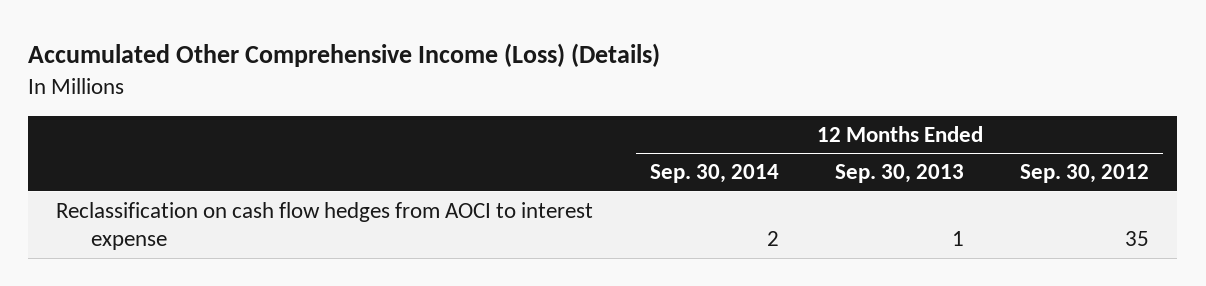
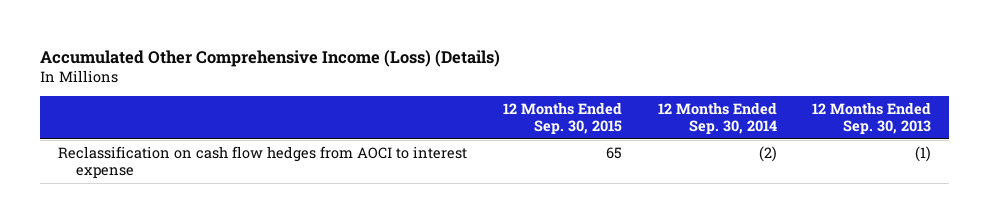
[1020,164,1150,184] Sep. 30, 2012 -> none
none -> [502,101,622,135] 12 Months Ended Sep. 30, 2015
[766,231,779,247] 2 -> [758,145,777,162] (2)
[952,231,965,247] 1 -> [915,145,932,162] (1)

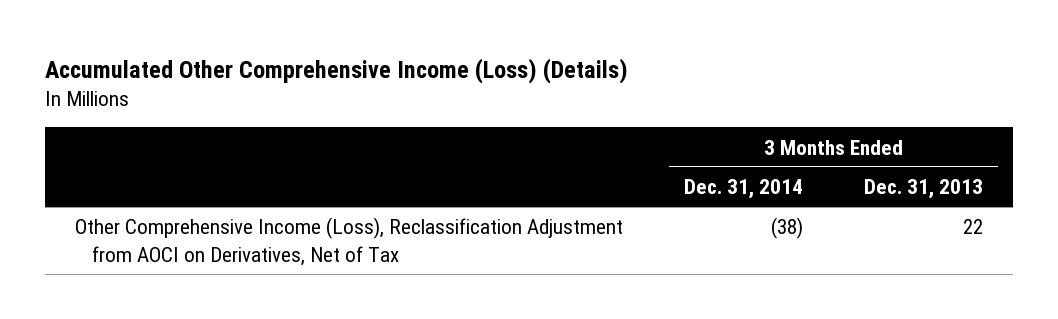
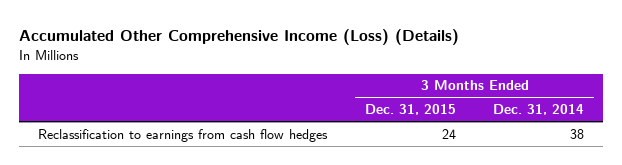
[864,179,984,200] Dec. 31, 2013 -> none
none -> [364,104,456,116] Dec. 31, 2015
[75,217,624,266] Other Comprehensive Income (Loss), Reclassification Adjustment from AOCI on Derivatives, Net of Tax -> none
none -> [37,128,328,142] Reclassification to earnings from cash flow hedges

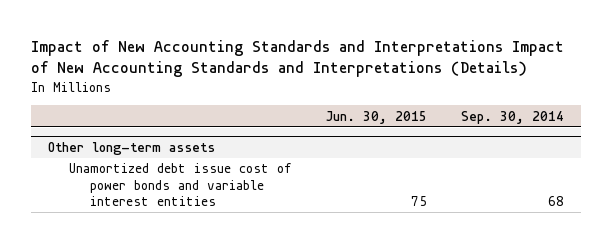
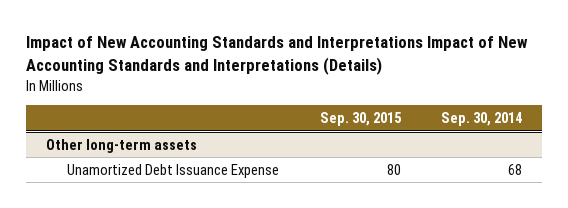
[325,110,427,124] Jun. 30, 2015 -> none
none -> [319,111,402,126] Sep. 30, 2015
[69,163,292,207] Unamortized debt issue cost of power bonds and variable interest entities -> [67,163,280,178] Unamortized Debt Issuance Expense

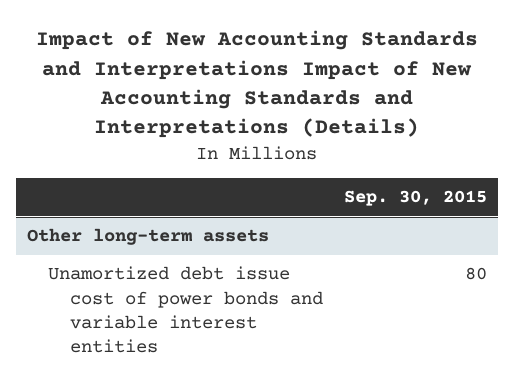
[441,111,523,126] Sep. 30, 2014 -> none
[67,163,280,178] Unamortized Debt Issuance Expense -> [48,266,323,354] Unamortized debt issue cost of power bonds and variable interest entities

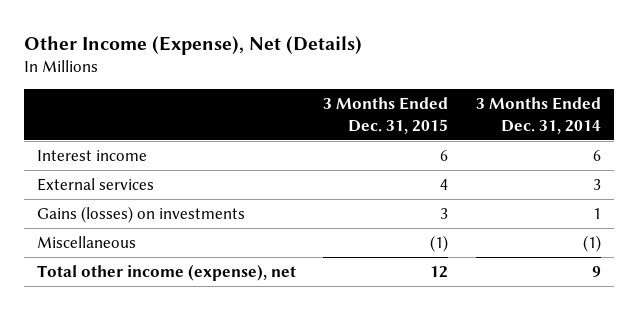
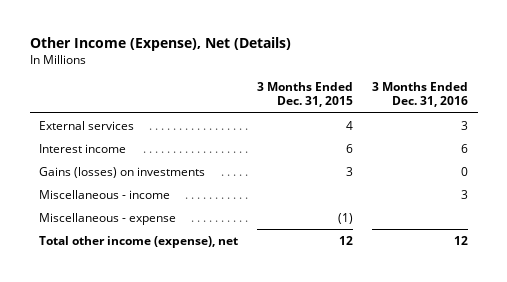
[475,97,601,134] 3 Months Ended Dec. 31, 2014 -> none
none -> [372,82,469,108] 3 Months Ended Dec. 31, 2016
[37,150,148,162] Interest income -> [39,143,127,153] Interest income
none -> [39,189,171,199] Miscellaneous - income
[37,236,137,249] Miscellaneous -> [39,212,177,225] Miscellaneous - expense

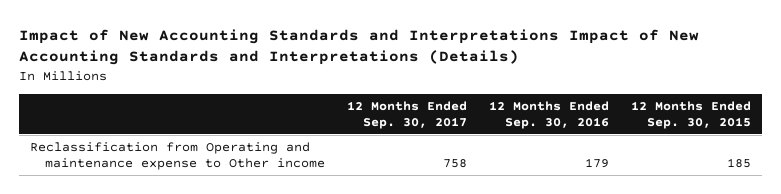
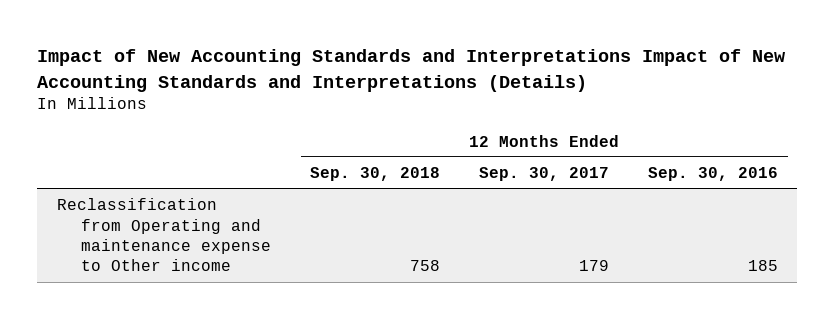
[631,100,752,129] 12 Months Ended Sep. 30, 2015 -> none
none -> [310,166,441,181] Sep. 30, 2018
[443,159,468,169] 758 -> [579,260,610,272] 179
[585,158,610,169] 179 -> [747,260,778,272] 185

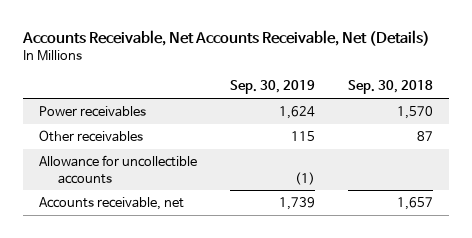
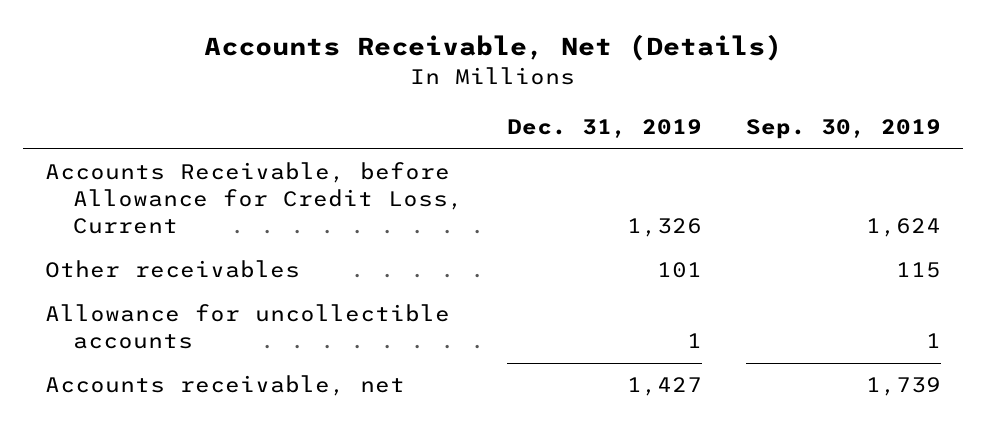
[22,30,431,47] Accounts Receivable, Net Accounts Receivable, Net (Details) -> [203,34,782,62] Accounts Receivable, Net (Details)
[347,80,433,95] Sep. 30, 2018 -> none
none -> [506,119,702,139] Dec. 31, 2019
[39,106,147,118] Power receivables -> [44,162,463,235] Accounts Receivable, before Allowance for Credit Loss, Current
[295,171,316,185] (1) -> [926,333,942,349] 1

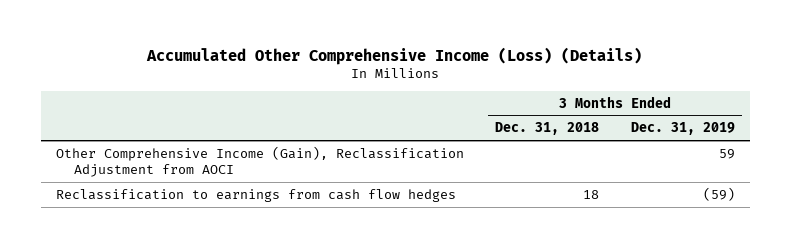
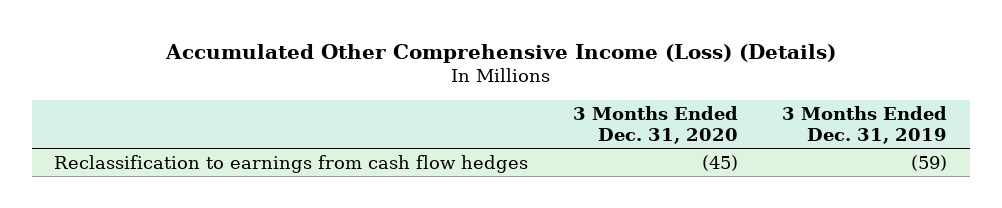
[495,122,600,136] Dec. 31, 2018 -> none
none -> [572,105,738,145] 3 Months Ended Dec. 31, 2020
[56,145,465,177] Other Comprehensive Income (Gain), Reclassification Adjustment from AOCI -> none

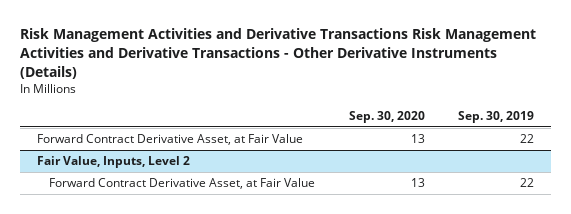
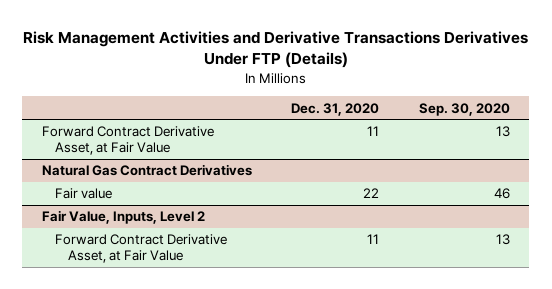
[20,28,537,79] Risk Management Activities and Derivative Transactions Risk Management Activities and Derivative Transactions - Other Derivative Instruments (Details) -> [22,31,528,69] Risk Management Activities and Derivative Transactions Derivatives Under FTP (Details)
[458,111,535,124] Sep. 30, 2019 -> none
none -> [291,102,380,116] Dec. 31, 2020
none -> [41,164,252,177] Natural Gas Contract Derivatives
none -> [54,188,112,200] Fair value

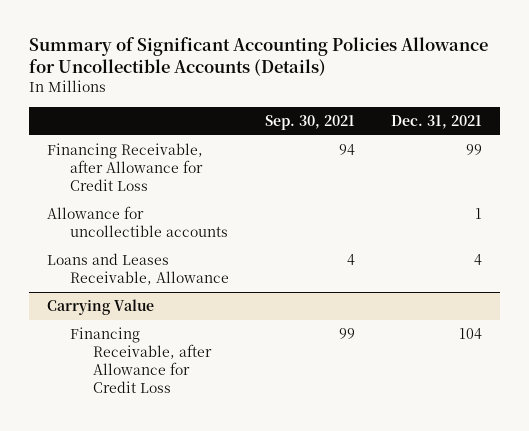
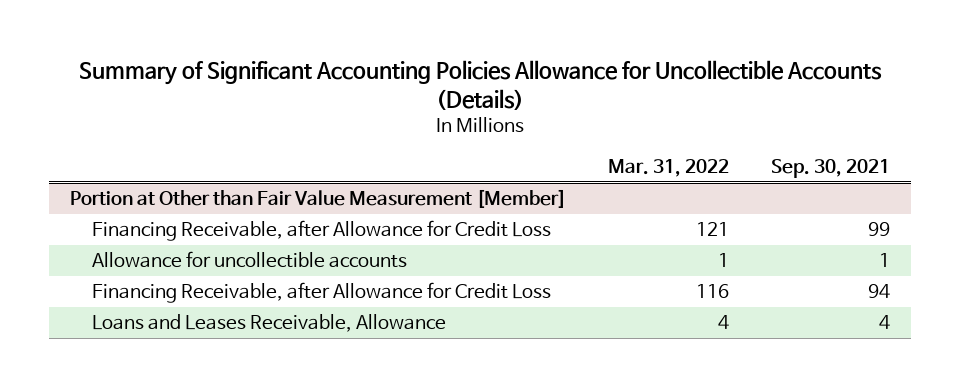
[391,114,483,129] Dec. 31, 2021 -> none
none -> [607,159,729,178] Mar. 31, 2022
none -> [69,189,566,209] Portion at Other than Fair Value Measurement [Member]
none -> [92,220,552,242] Financing Receivable, after Allowance for Credit Loss
none -> [92,251,408,269] Allowance for uncollectible accounts
[47,206,228,238] Allowance for uncollectible accounts -> none
[47,299,155,316] Carrying Value -> none
[69,327,212,394] Financing Receivable, after Allowance for Credit Loss -> none

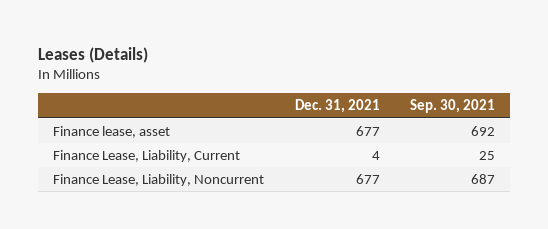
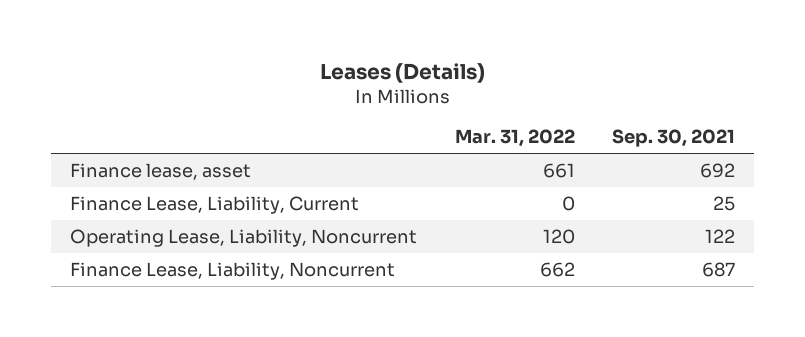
[294,99,380,114] Dec. 31, 2021 -> none
none -> [454,129,575,148] Mar. 31, 2022
none -> [70,228,418,247] Operating Lease, Liability, Noncurrent

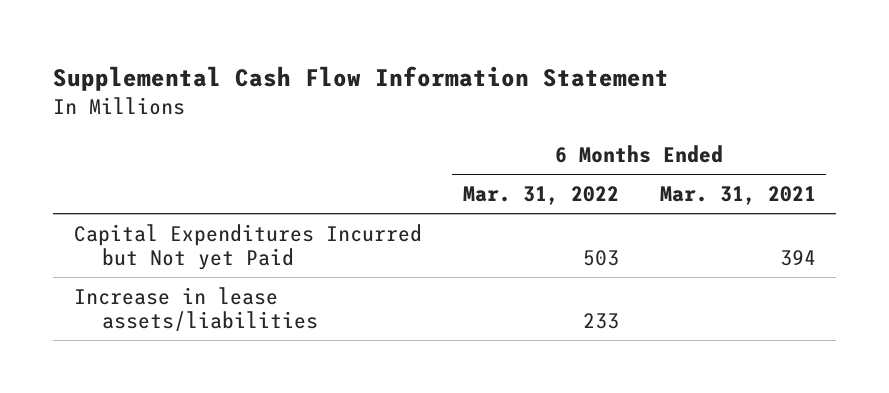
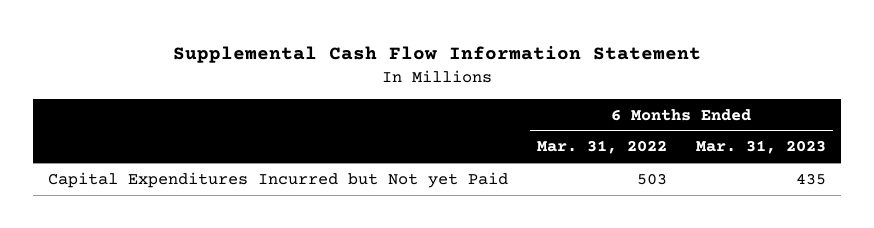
[659,186,816,206] Mar. 31, 2021 -> none
none -> [695,140,826,155] Mar. 31, 2023
[73,286,318,332] Increase in lease assets/liabilities -> none

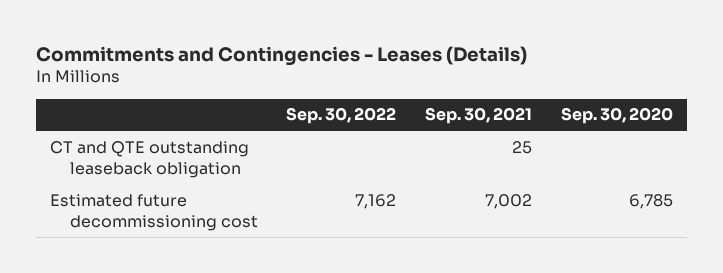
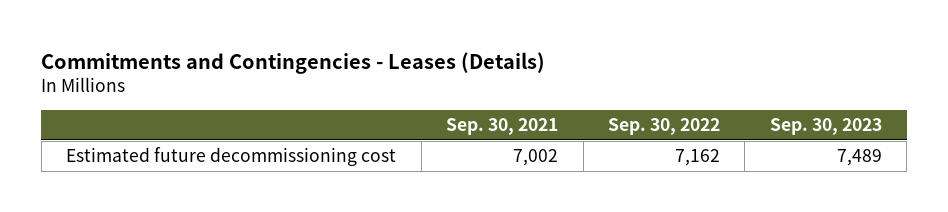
[560,107,673,125] Sep. 30, 2020 -> none
none -> [769,118,882,136] Sep. 30, 2023
[49,140,249,178] CT and QTE outstanding leaseback obligation -> none

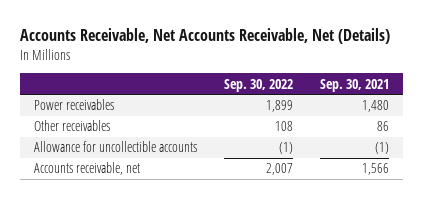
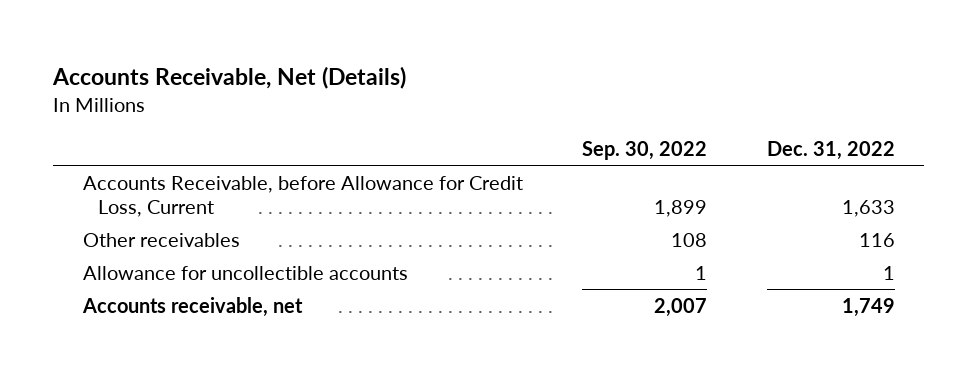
[20,28,391,45] Accounts Receivable, Net Accounts Receivable, Net (Details) -> [52,65,407,89] Accounts Receivable, Net (Details)
[320,78,390,92] Sep. 30, 2021 -> none
none -> [766,141,895,161] Dec. 31, 2022
[33,99,114,111] Power receivables -> [83,175,524,217] Accounts Receivable, before Allowance for Credit Loss, Current
[279,142,294,155] (1) -> [695,265,708,280] 1

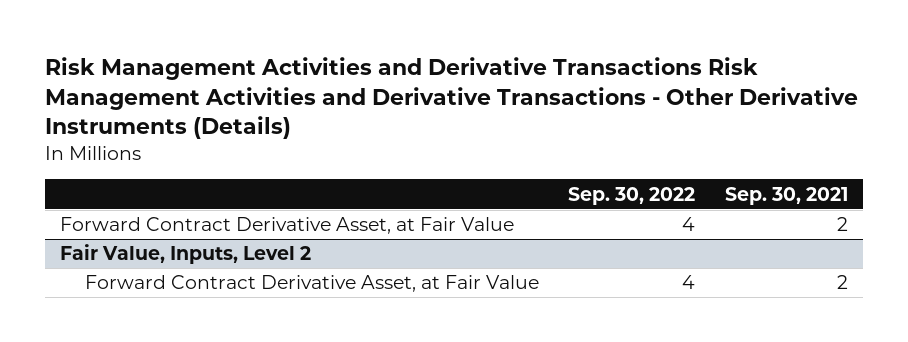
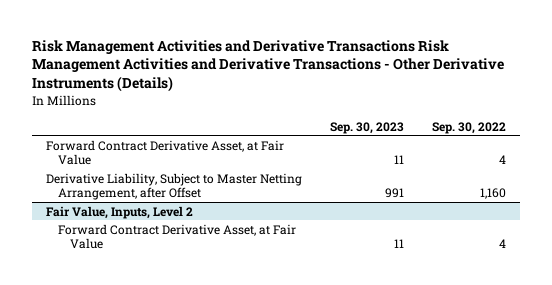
[725,186,849,205] Sep. 30, 2021 -> none
none -> [329,121,404,134] Sep. 30, 2023
none -> [45,172,302,201] Derivative Liability, Subject to Master Netting Arrangement, after Offset

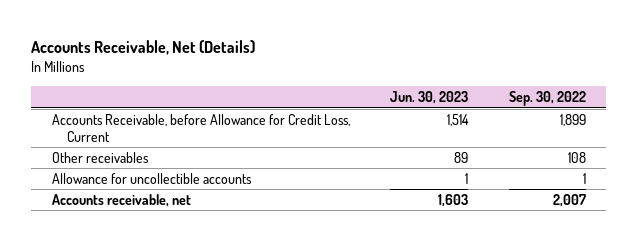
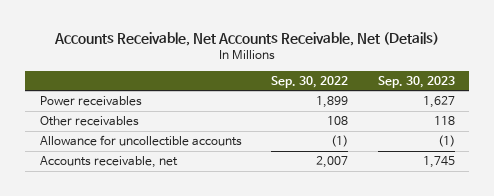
[31,40,256,56] Accounts Receivable, Net (Details) -> [54,32,440,47] Accounts Receivable, Net Accounts Receivable, Net (Details)
[390,91,469,105] Jun. 30, 2023 -> none
none -> [377,75,455,88] Sep. 30, 2023
[51,113,350,142] Accounts Receivable, before Allowance for Credit Loss, Current -> [39,95,142,106] Power receivables
[582,172,586,184] 1 -> [331,134,349,147] (1)

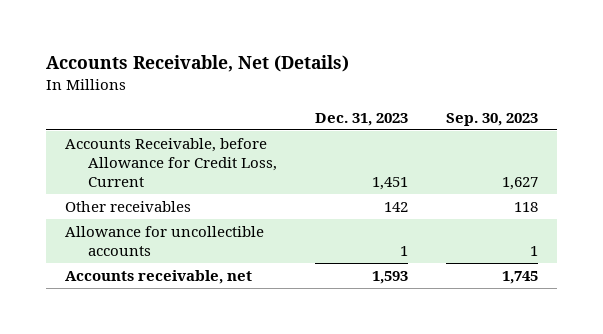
[54,32,440,47] Accounts Receivable, Net Accounts Receivable, Net (Details) -> [45,55,349,73] Accounts Receivable, Net (Details)
[271,75,349,88] Sep. 30, 2022 -> none
none -> [315,112,409,126] Dec. 31, 2023
[39,95,142,106] Power receivables -> [64,137,277,187] Accounts Receivable, before Allowance for Credit Loss, Current
[437,134,455,147] (1) -> [530,245,539,256] 1

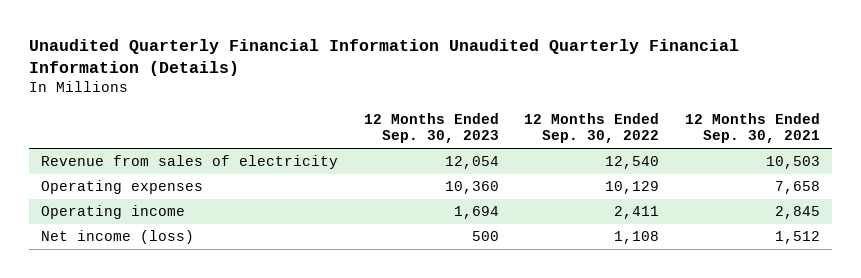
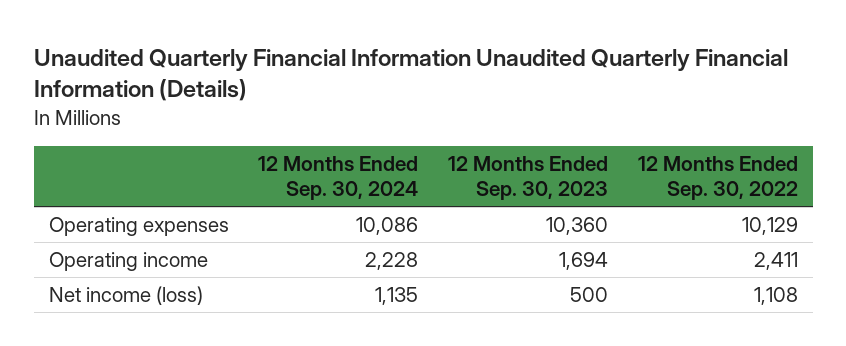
[684,112,820,144] 12 Months Ended Sep. 30, 2021 -> none
none -> [258,155,419,201] 12 Months Ended Sep. 30, 2024
[41,155,339,170] Revenue from sales of electricity -> none

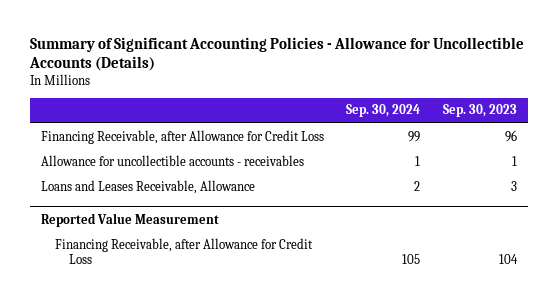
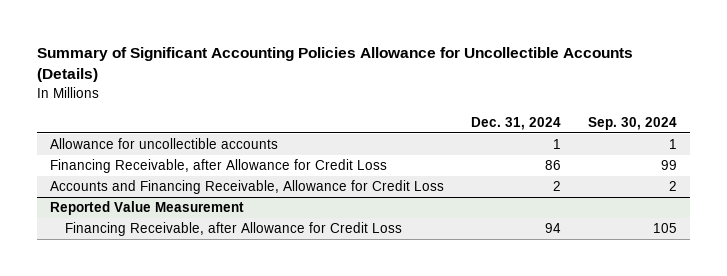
[28,37,524,72] Summary of Significant Accounting Policies - Allowance for Uncollectible Accounts (Details) -> [36,47,633,83] Summary of Significant Accounting Policies Allowance for Uncollectible Accounts (Details)
[442,104,517,118] Sep. 30, 2023 -> none
none -> [471,116,562,130] Dec. 31, 2024
none -> [50,138,279,150] Allowance for uncollectible accounts
[41,154,305,166] Allowance for uncollectible accounts - receivables -> none
[41,179,256,194] Loans and Leases Receivable, Allowance -> none
none -> [50,180,445,195] Accounts and Financing Receivable, Allowance for Credit Loss

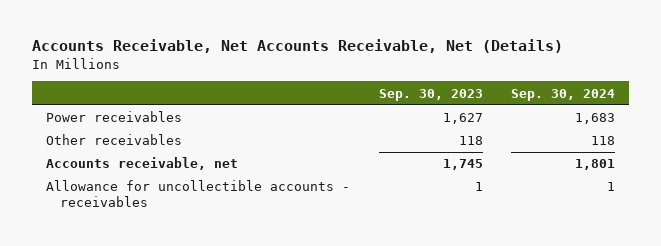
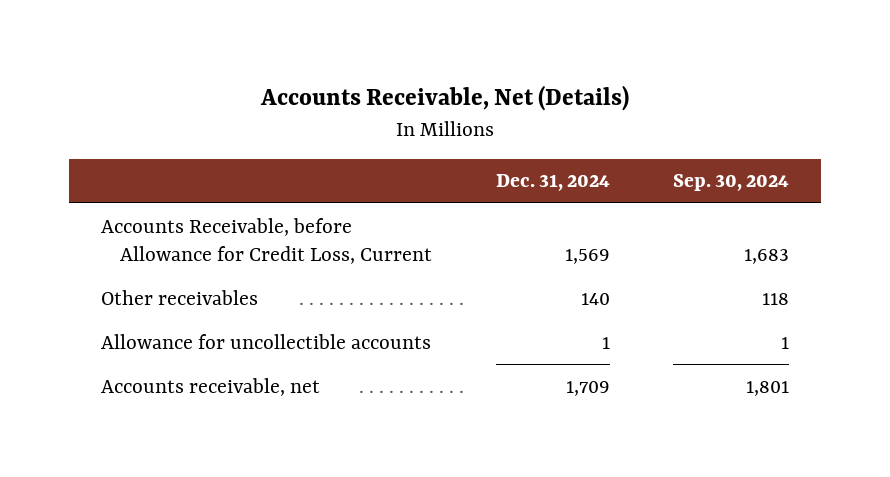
[31,39,563,54] Accounts Receivable, Net Accounts Receivable, Net (Details) -> [259,84,629,111] Accounts Receivable, Net (Details)
[378,88,483,101] Sep. 30, 2023 -> none
none -> [495,174,610,192] Dec. 31, 2024
[45,111,182,123] Power receivables -> [100,217,433,264] Accounts Receivable, before Allowance for Credit Loss, Current
none -> [100,333,431,349] Allowance for uncollectible accounts
[45,180,350,207] Allowance for uncollectible accounts - receivables -> none

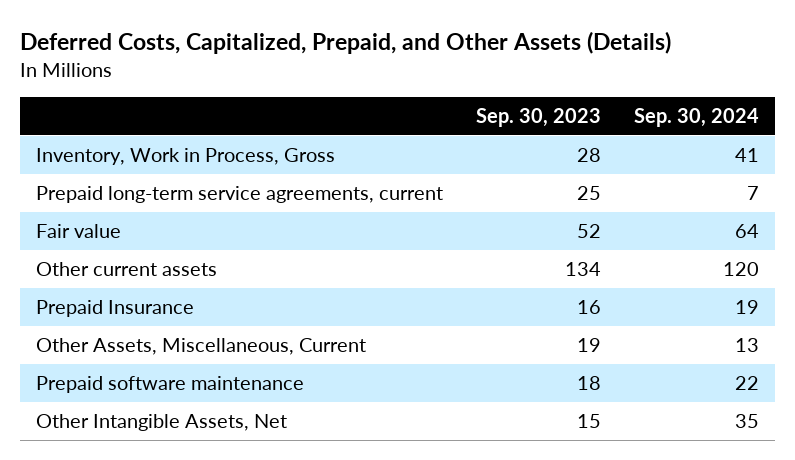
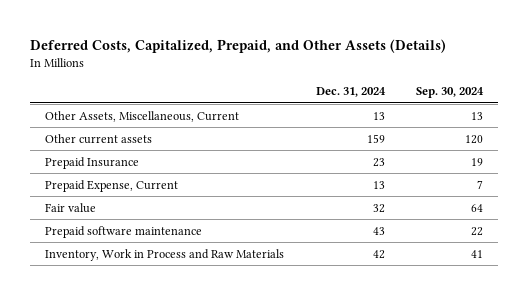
[475,107,601,127] Sep. 30, 2023 -> none
none -> [315,87,386,98] Dec. 31, 2024
[36,147,336,165] Inventory, Work in Process, Gross -> none
[36,185,444,203] Prepaid long-term service agreements, current -> none
[36,337,367,355] Other Assets, Miscellaneous, Current -> [45,110,240,122] Other Assets, Miscellaneous, Current
none -> [45,179,179,192] Prepaid Expense, Current
[36,223,122,238] Fair value -> [45,202,97,213] Fair value
[36,413,288,431] Other Intangible Assets, Net -> none
none -> [45,248,285,261] Inventory, Work in Process and Raw Materials

